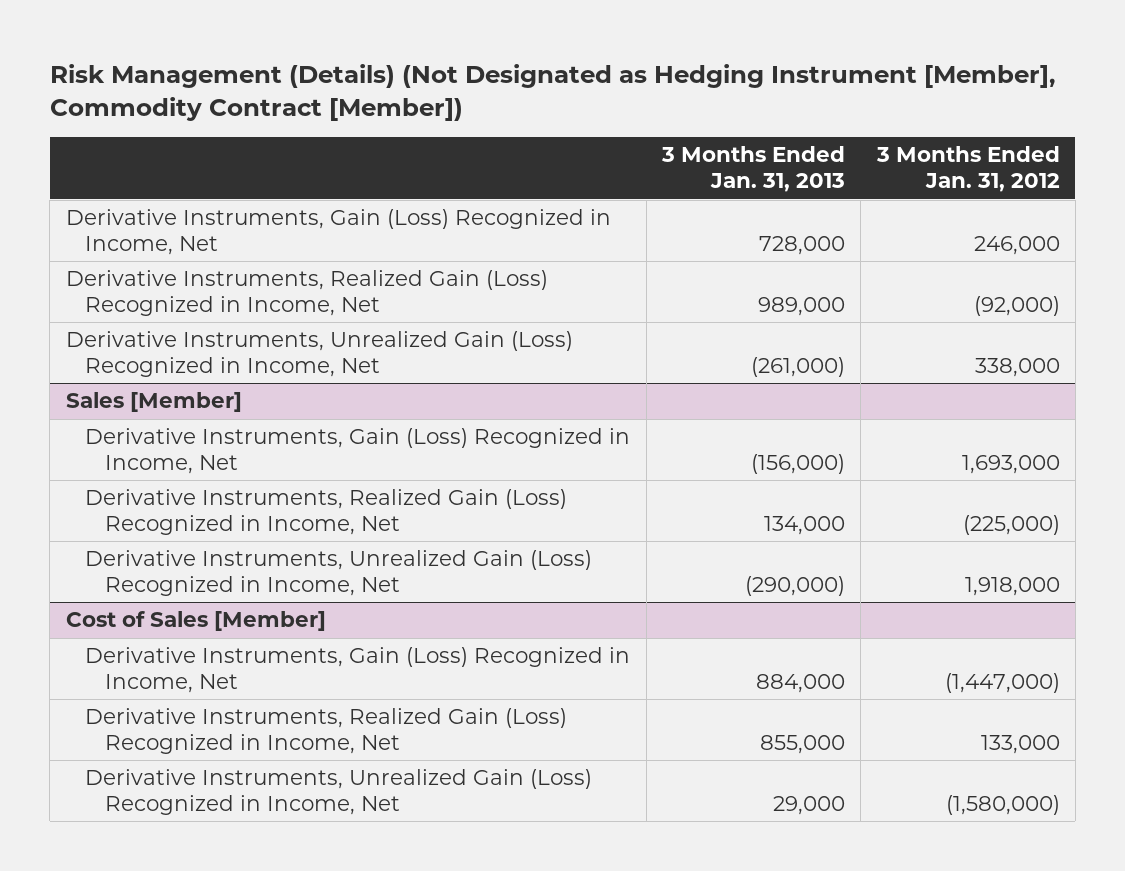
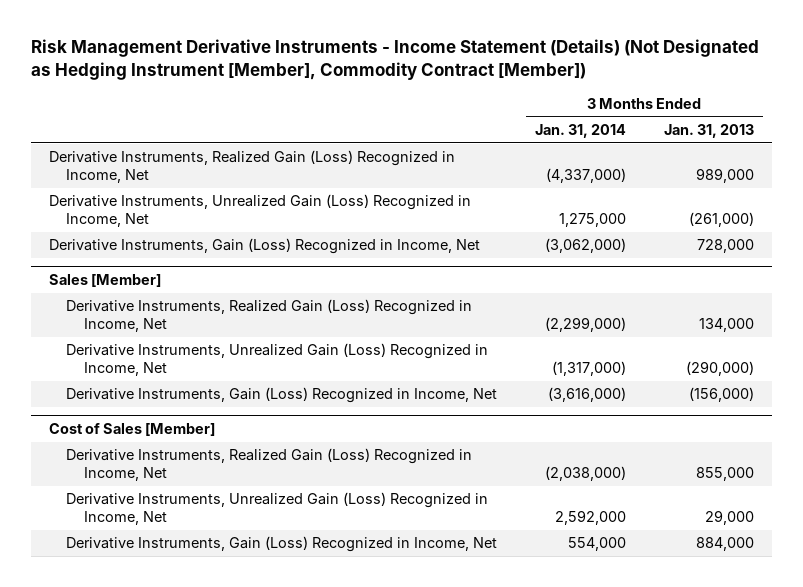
[49,63,1055,121] Risk Management (Details) (Not Designated as Hedging Instrument [Member], Commodity Contract [Member]) -> [30,39,759,80] Risk Management Derivative Instruments - Income Statement (Details) (Not Designated as Hedging Instrument [Member], Commodity Contract [Member])
[875,146,1060,193] 3 Months Ended Jan. 31, 2012 -> none
none -> [535,123,627,138] Jan. 31, 2014
[65,209,611,255] Derivative Instruments, Gain (Loss) Recognized in Income, Net -> [49,238,481,255] Derivative Instruments, Gain (Loss) Recognized in Income, Net
[85,428,631,474] Derivative Instruments, Gain (Loss) Recognized in Income, Net -> [66,387,498,404] Derivative Instruments, Gain (Loss) Recognized in Income, Net
[85,647,631,693] Derivative Instruments, Gain (Loss) Recognized in Income, Net -> [66,536,498,553] Derivative Instruments, Gain (Loss) Recognized in Income, Net

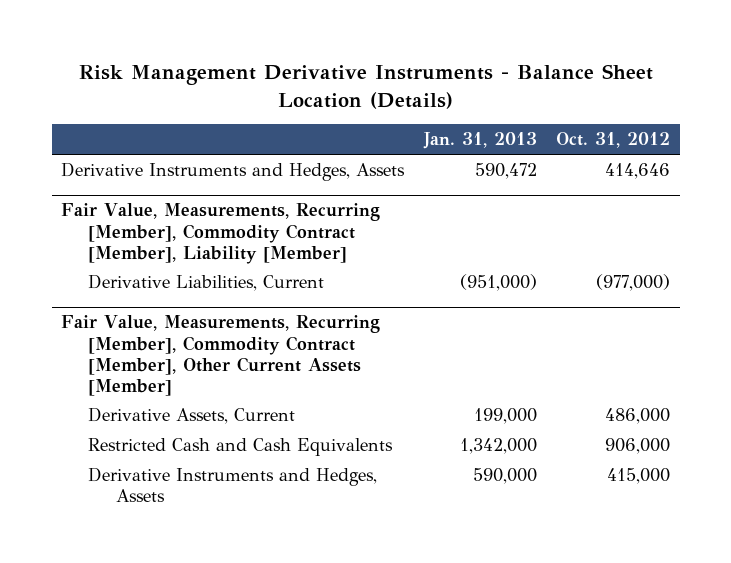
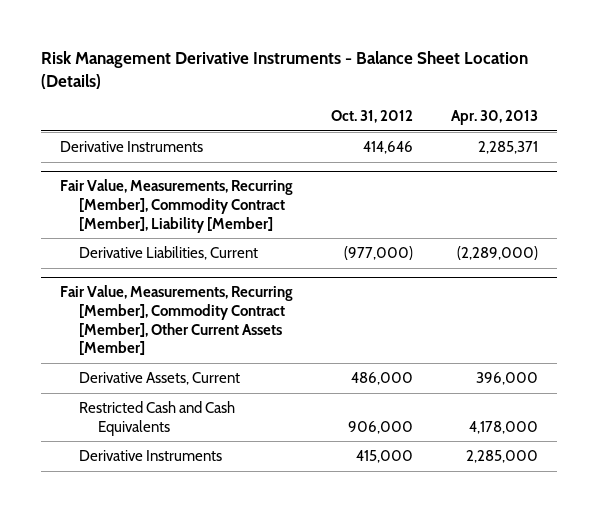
[422,132,537,150] Jan. 31, 2013 -> none
none -> [451,110,539,126] Apr. 30, 2013
[61,161,406,181] Derivative Instruments and Hedges, Assets -> [59,141,203,153] Derivative Instruments
[88,466,378,503] Derivative Instruments and Hedges, Assets -> [78,450,222,462] Derivative Instruments

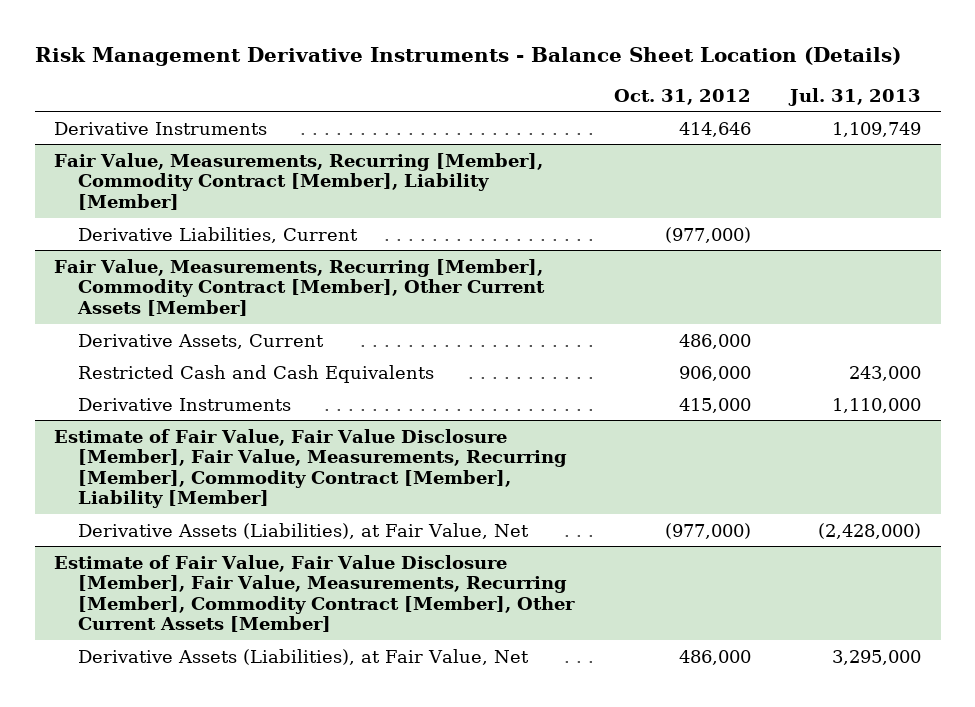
[451,110,539,126] Apr. 30, 2013 -> none
none -> [788,87,922,106] Jul. 31, 2013
none -> [54,428,568,509] Estimate of Fair Value, Fair Value Disclosure [Member], Fair Value, Measurements, Recurring [Member], Commodity Contract [Member], Liability [Member]
none -> [78,522,530,539] Derivative Assets (Liabilities), at Fair Value, Net
none -> [54,554,576,633] Estimate of Fair Value, Fair Value Disclosure [Member], Fair Value, Measurements, Recurring [Member], Commodity Contract [Member], Other Current Assets [Member]
none -> [78,648,530,665] Derivative Assets (Liabilities), at Fair Value, Net

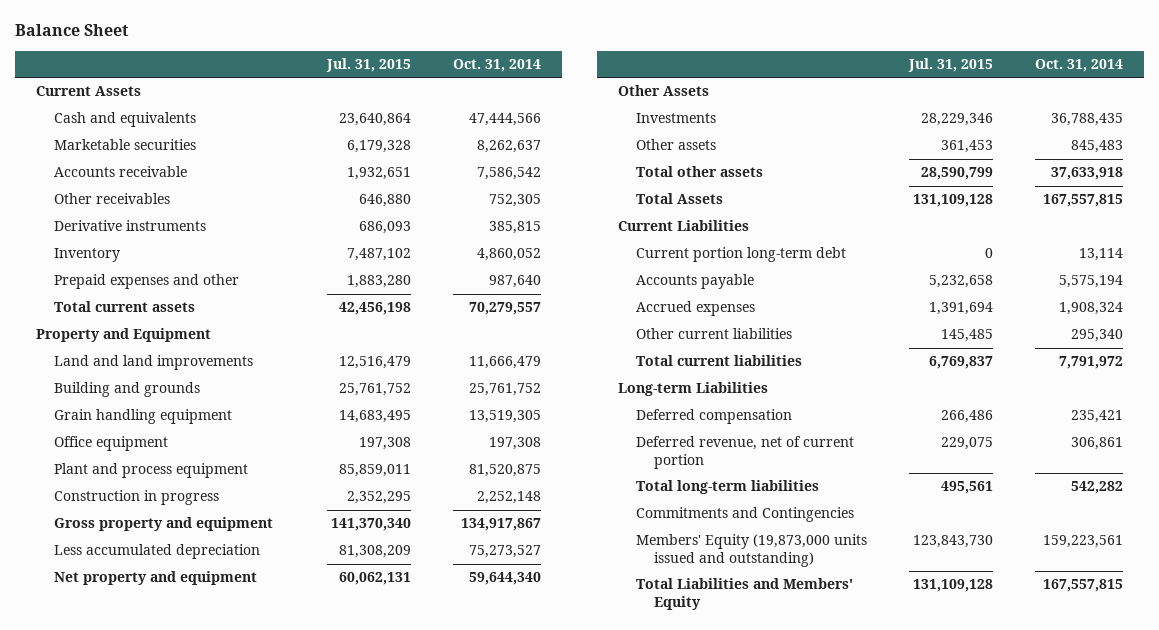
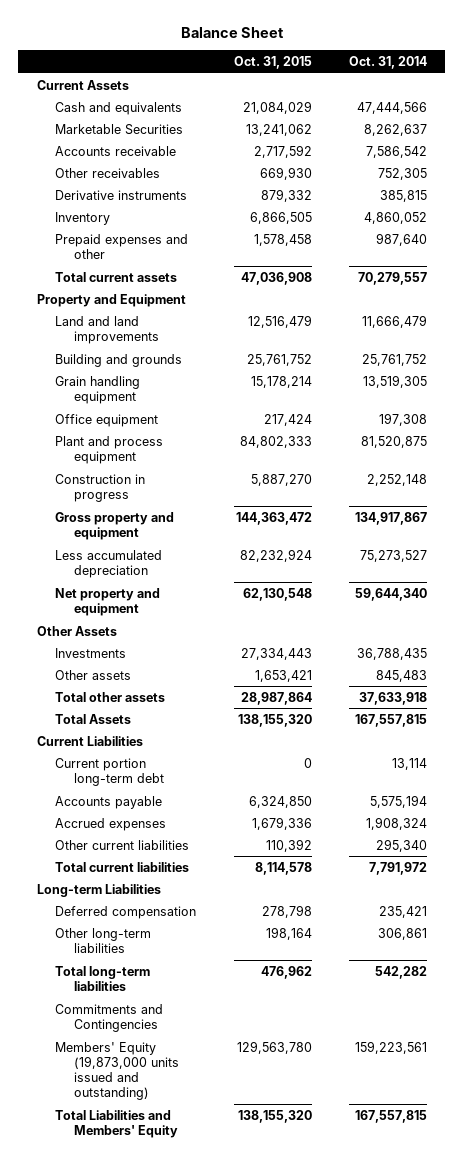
[325,58,411,73] Jul. 31, 2015 -> none
none -> [233,56,312,70] Oct. 31, 2015
[53,139,196,151] Marketable securities -> [55,123,184,135] Marketable Securities
[636,436,855,469] Deferred revenue, net of current portion -> [55,927,152,954] Other long-term liabilities

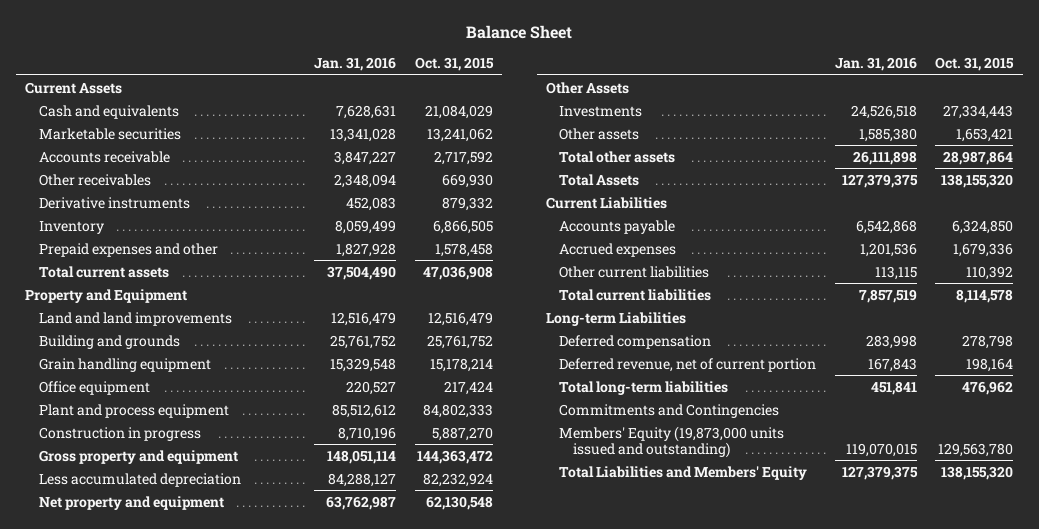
[348,56,427,70] Oct. 31, 2014 -> none
none -> [314,57,397,72] Jan. 31, 2016
[55,123,184,135] Marketable Securities -> [38,127,181,140] Marketable securities
[55,757,164,787] Current portion long-term debt -> none
[55,927,152,954] Other long-term liabilities -> [559,357,817,372] Deferred revenue, net of current portion

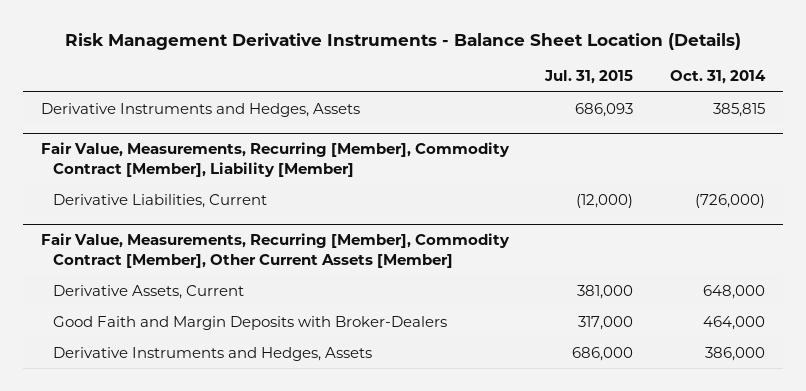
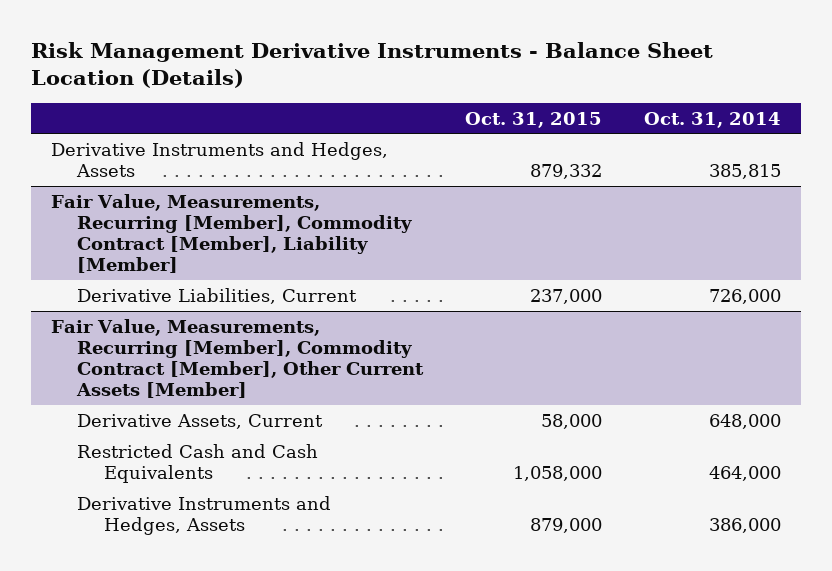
[544,70,634,85] Jul. 31, 2015 -> none
none -> [465,111,603,128] Oct. 31, 2015
[694,193,765,208] (726,000) -> [708,288,781,304] 726,000
[52,315,447,330] Good Faith and Margin Deposits with Broker-Dealers -> [77,443,319,483] Restricted Cash and Cash Equivalents

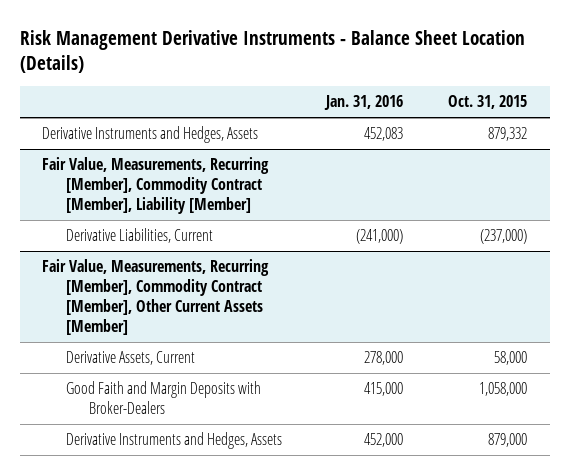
[643,111,781,128] Oct. 31, 2014 -> none
none -> [324,95,404,111] Jan. 31, 2016
[530,288,603,304] 237,000 -> [480,229,528,245] (237,000)
[77,443,319,483] Restricted Cash and Cash Equivalents -> [65,381,261,415] Good Faith and Margin Deposits with Broker-Dealers

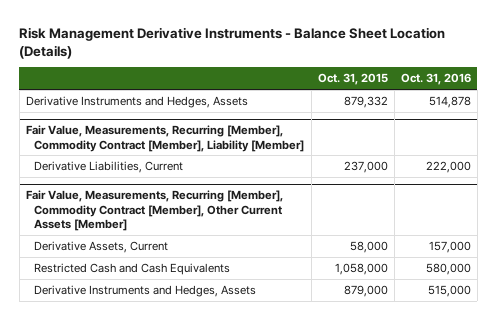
[324,95,404,111] Jan. 31, 2016 -> none
none -> [400,73,471,86] Oct. 31, 2016
[480,229,528,245] (237,000) -> [343,161,388,174] 237,000
[65,381,261,415] Good Faith and Margin Deposits with Broker-Dealers -> [34,263,231,276] Restricted Cash and Cash Equivalents

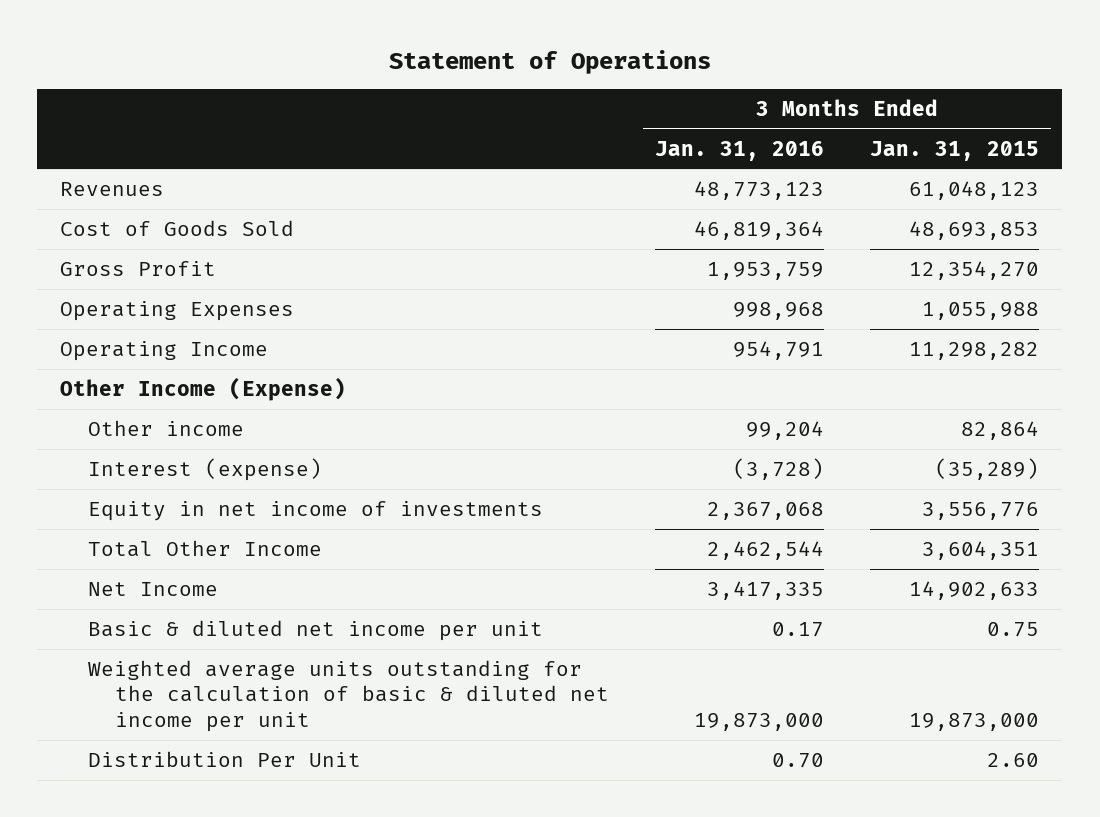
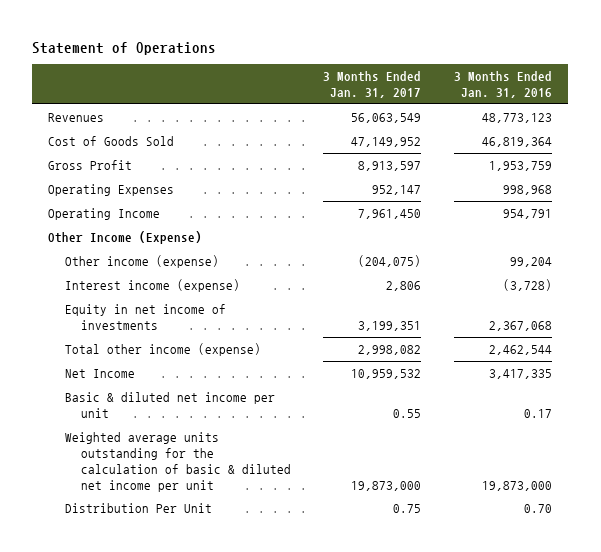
[870,140,1040,161] Jan. 31, 2015 -> none
none -> [323,70,422,98] 3 Months Ended Jan. 31, 2017
[87,419,244,436] Other income -> [64,254,219,268] Other income (expense)
[87,457,322,481] Interest (expense) -> [64,278,240,292] Interest income (expense)
[87,539,322,557] Total Other Income -> [64,342,261,356] Total other income (expense)

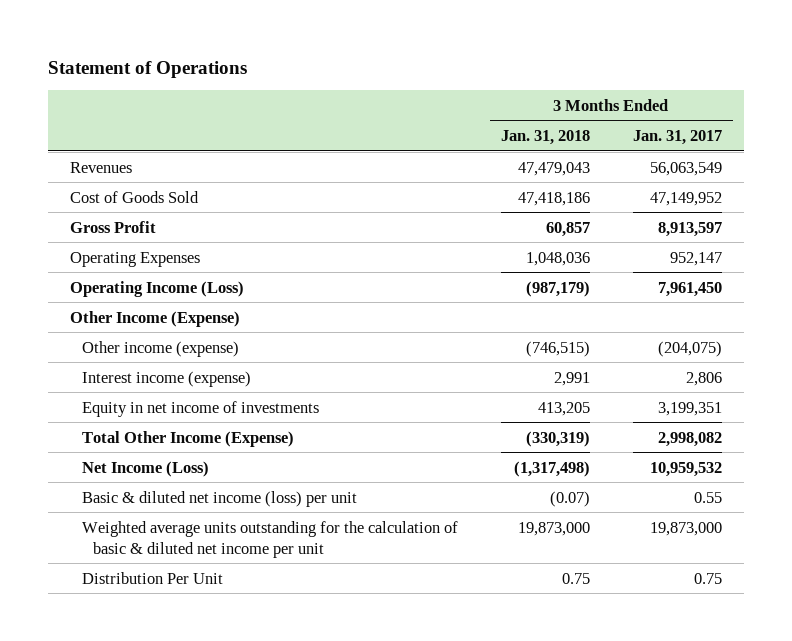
[454,70,553,98] 3 Months Ended Jan. 31, 2016 -> none
none -> [500,130,590,146] Jan. 31, 2018
[48,207,161,220] Operating Income -> [69,280,244,297] Operating Income (Loss)
[64,342,261,356] Total other income (expense) -> [81,430,294,447] Total Other Income (Expense)
[64,368,135,378] Net Income -> [81,460,209,477] Net Income (Loss)
[64,391,275,418] Basic & diluted net income per unit -> [81,490,357,507] Basic & diluted net income (loss) per unit

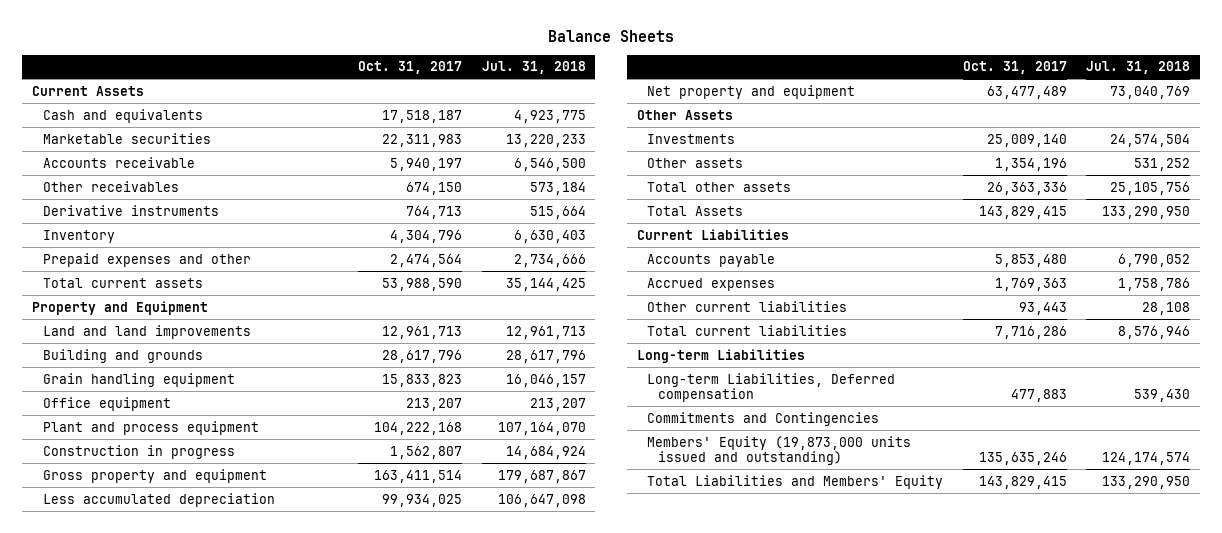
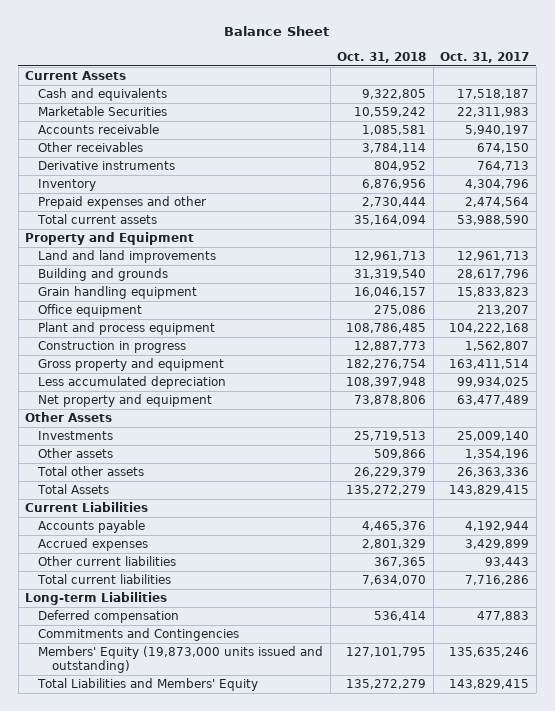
[548,29,675,42] Balance Sheets -> [224,25,330,36] Balance Sheet
[481,61,586,75] Jul. 31, 2018 -> none
none -> [337,51,427,63] Oct. 31, 2018
[42,132,211,144] Marketable securities -> [38,106,168,117] Marketable Securities
[994,253,1067,267] 5,853,480 -> [465,521,530,532] 4,192,944
[994,277,1067,291] 1,769,363 -> [465,539,530,550] 3,429,899
[647,372,896,402] Long-term Liabilities, Deferred compensation -> [38,610,180,624] Deferred compensation

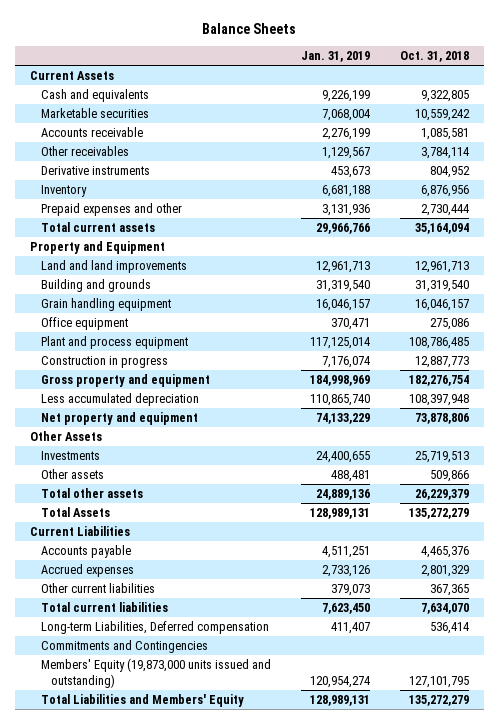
[224,25,330,36] Balance Sheet -> [202,22,297,34] Balance Sheets
[440,51,530,63] Oct. 31, 2017 -> none
none -> [300,51,370,63] Jan. 31, 2019
[38,106,168,117] Marketable Securities -> [40,108,149,119] Marketable securities
[25,592,168,606] Long-term Liabilities -> none
[38,610,180,624] Deferred compensation -> [40,621,269,635] Long-term Liabilities, Deferred compensation

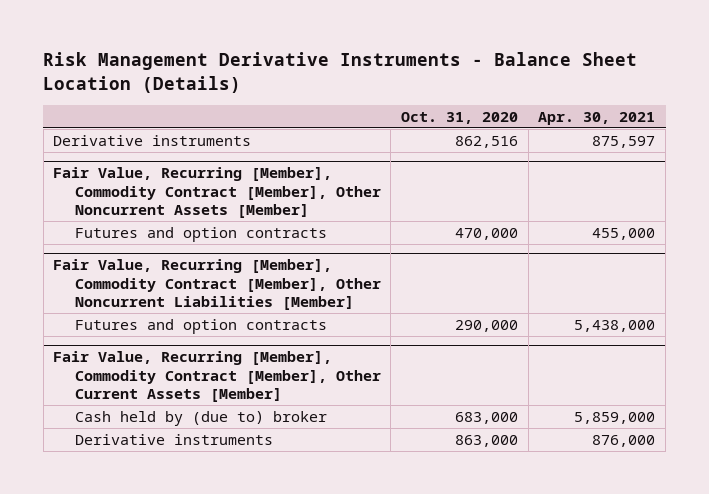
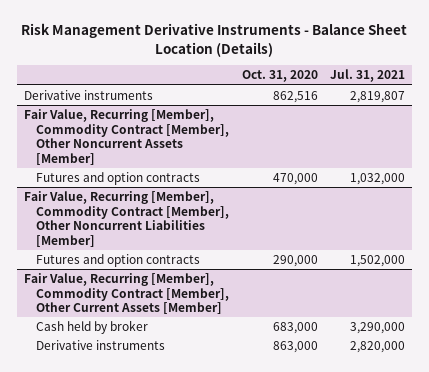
[538,111,656,125] Apr. 30, 2021 -> none
none -> [330,69,406,83] Jul. 31, 2021
[74,411,327,427] Cash held by (due to) broker -> [35,319,148,334] Cash held by broker

